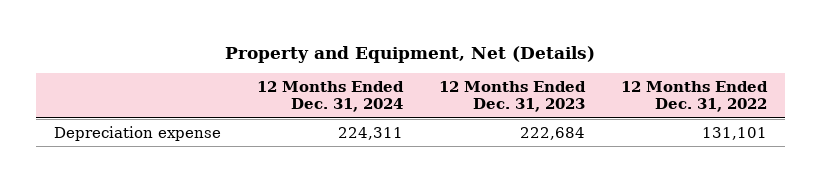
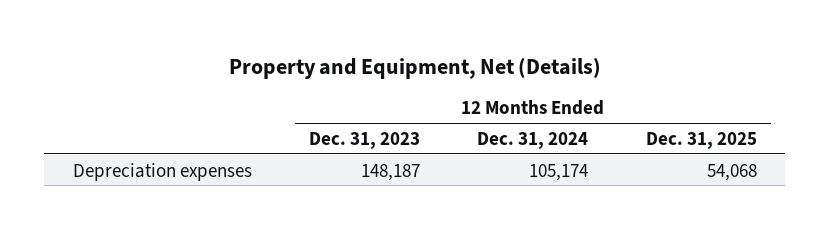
[620,81,768,113] 12 Months Ended Dec. 31, 2022 -> none
none -> [645,131,757,149] Dec. 31, 2025
[53,126,221,142] Depreciation expense -> [72,162,252,181] Depreciation expenses
[337,127,403,141] 224,311 -> [529,163,589,181] 105,174
[519,127,585,141] 222,684 -> [360,163,420,181] 148,187

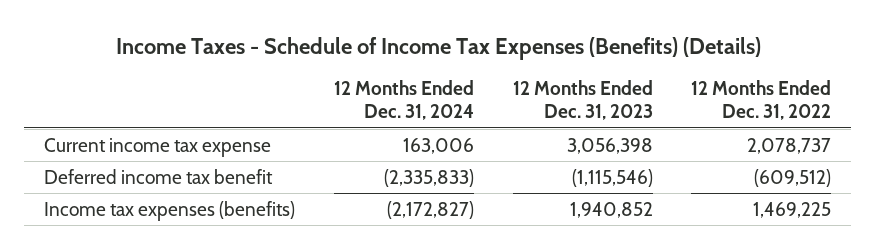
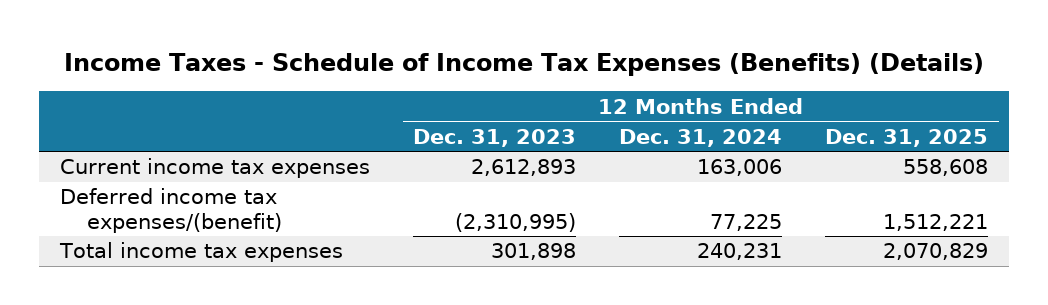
[691,80,832,121] 12 Months Ended Dec. 31, 2022 -> none
none -> [824,128,988,147] Dec. 31, 2025
[43,137,271,157] Current income tax expense -> [60,158,371,179] Current income tax expenses
[566,137,653,154] 3,056,398 -> [471,159,577,177] 2,612,893
[43,168,273,184] Deferred income tax benefit -> [60,188,282,233] Deferred income tax expenses/(benefit)
[383,168,474,187] (2,335,833) -> [710,213,783,231] 77,225
[571,168,653,187] (1,115,546) -> [455,212,577,232] (2,310,995)
[43,200,295,221] Income tax expenses (benefits) -> [59,242,344,263] Total income tax expenses
[386,200,474,219] (2,172,827) -> [697,243,783,261] 240,231
[569,201,653,218] 1,940,852 -> [491,243,577,261] 301,898

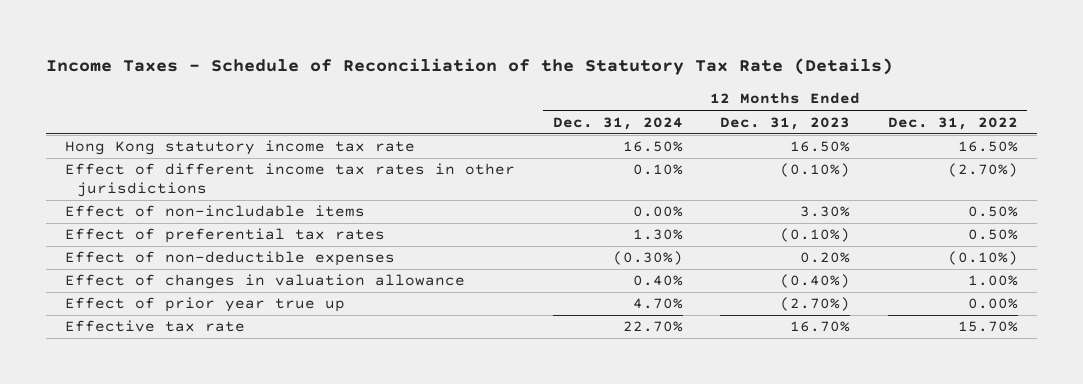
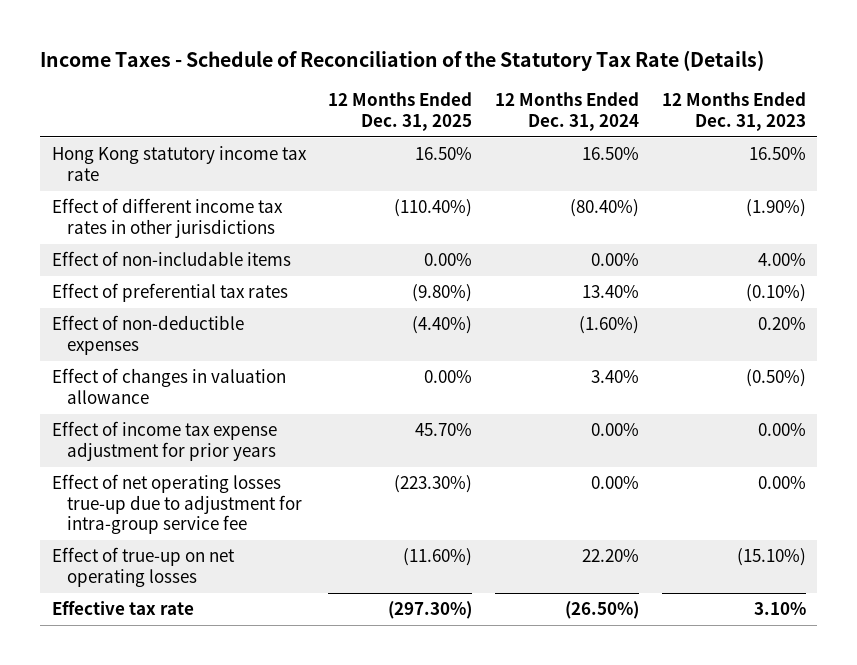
[887,116,1018,130] Dec. 31, 2022 -> none
none -> [328,92,473,131] 12 Months Ended Dec. 31, 2025
[632,164,683,176] 0.10% -> [570,199,640,218] (80.40%)
[780,163,851,178] (0.10%) -> [745,199,806,218] (1.90%)
[800,206,851,218] 3.30% -> [757,253,806,267] 4.00%
[632,229,683,241] 1.30% -> [582,285,640,299] 13.40%
[612,251,683,266] (0.30%) -> [579,316,640,335] (1.60%)
[632,275,683,287] 0.40% -> [591,370,640,384] 3.40%
[780,274,851,289] (0.40%) -> [745,369,806,388] (0.50%)
[64,297,345,313] Effect of prior year true up -> [51,421,277,461] Effect of income tax expense adjustment for prior years
[632,298,683,310] 4.70% -> [591,423,640,437] 0.00%
[780,297,851,312] (2.70%) -> [757,423,806,437] 0.00%
none -> [51,474,302,534] Effect of net operating losses true-up due to adjustment for intra-group service fee
none -> [51,547,235,587] Effect of true-up on net operating losses
[622,321,683,333] 22.70% -> [565,601,640,620] (26.50%)
[790,321,851,333] 16.70% -> [753,602,806,616] 3.10%

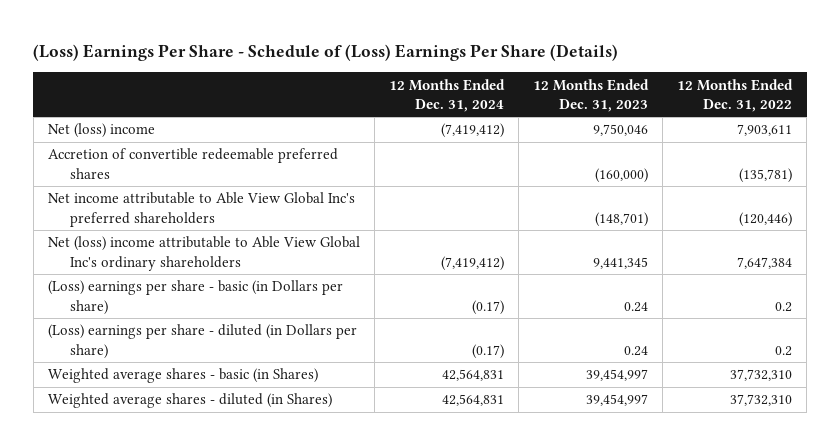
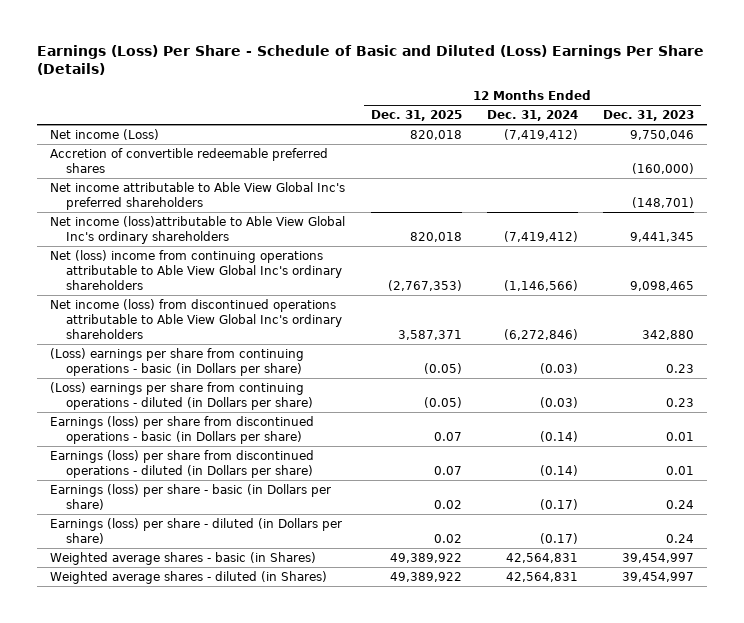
[33,44,619,62] (Loss) Earnings Per Share - Schedule of (Loss) Earnings Per Share (Details) -> [37,44,705,76] Earnings (Loss) Per Share - Schedule of Basic and Diluted (Loss) Earnings Per Share (Details)
[677,78,794,112] 12 Months Ended Dec. 31, 2022 -> none
none -> [370,109,462,121] Dec. 31, 2025
[47,123,155,139] Net (loss) income -> [50,128,160,140] Net income (Loss)
[47,236,360,271] Net (loss) income attributable to Able View Global Inc's ordinary shareholders -> [50,215,346,244] Net income (loss)attributable to Able View Global Inc's ordinary shareholders
none -> [50,249,343,290] Net (loss) income from continuing operations attributable to Able View Global Inc's ordinary shareholders
none -> [50,298,343,339] Net income (loss) from discontinued operations attributable to Able View Global Inc's ordinary shareholders
none -> [50,347,305,376] (Loss) earnings per share from continuing operations - basic (in Dollars per share)
none -> [50,381,314,410] (Loss) earnings per share from continuing operations - diluted (in Dollars per share)
none -> [50,415,315,444] Earnings (loss) per share from discontinued operations - basic (in Dollars per share)
none -> [50,449,315,478] Earnings (loss) per share from discontinued operations - diluted (in Dollars per share)
[47,280,343,315] (Loss) earnings per share - basic (in Dollars per share) -> [50,483,332,510] Earnings (loss) per share - basic (in Dollars per share)
[47,324,357,359] (Loss) earnings per share - diluted (in Dollars per share) -> [50,517,343,544] Earnings (loss) per share - diluted (in Dollars per share)

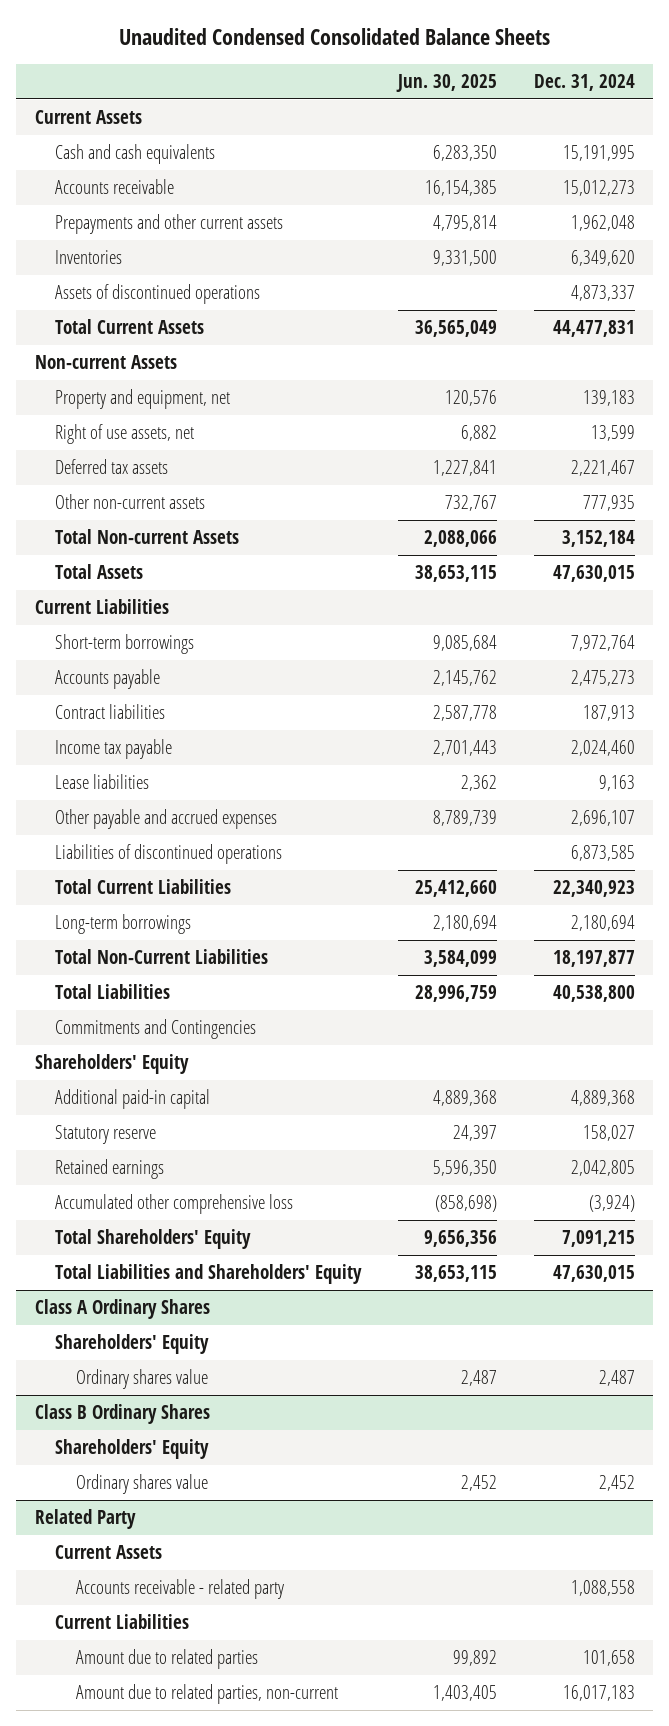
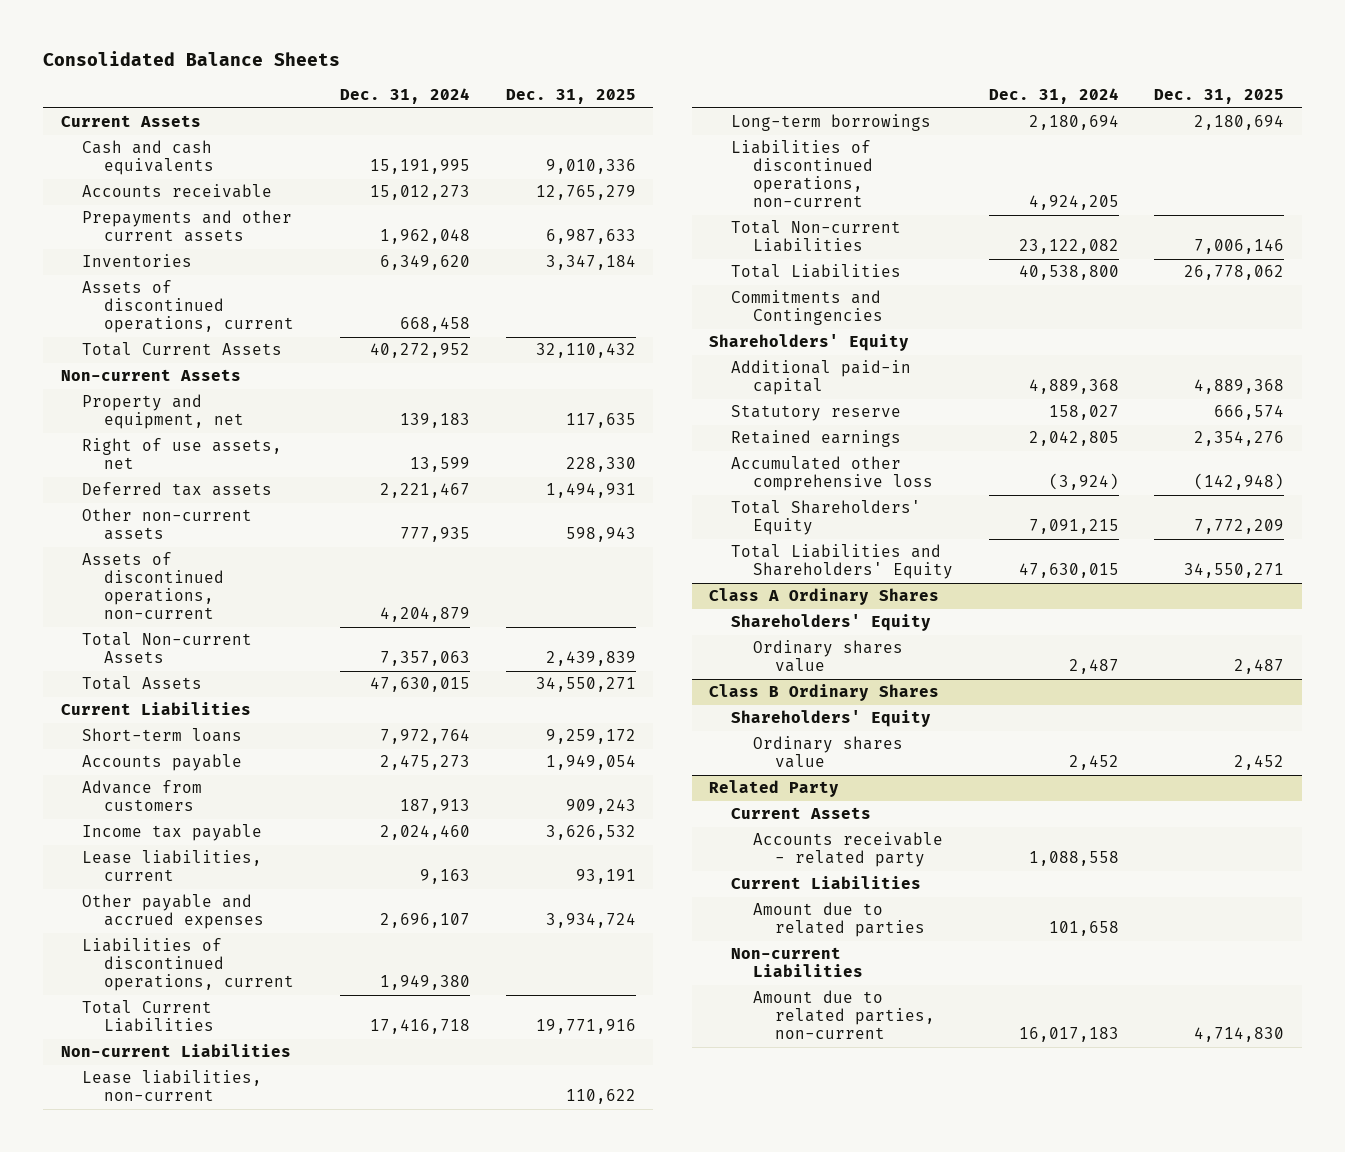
[118,28,550,46] Unaudited Condensed Consolidated Balance Sheets -> [42,51,340,67] Consolidated Balance Sheets
[395,73,497,92] Jun. 30, 2025 -> none
none -> [505,89,636,105] Dec. 31, 2025
[55,284,261,305] Assets of discontinued operations -> [82,280,295,333] Assets of discontinued operations, current
[570,285,635,302] 4,873,337 -> [399,316,470,332] 668,458
[552,320,635,338] 44,477,831 -> [369,343,470,359] 40,272,952
none -> [82,552,225,619] Assets of discontinued operations, non-current
[561,530,635,548] 3,152,184 -> [379,651,470,667] 7,357,063
[55,634,195,655] Short-term borrowings -> [82,728,243,743] Short-term loans
[55,704,166,720] Contract liabilities -> [82,780,203,812] Advance from customers
[55,774,150,790] Lease liabilities -> [82,850,263,882] Lease liabilities, current
[55,844,283,865] Liabilities of discontinued operations -> [82,938,295,991] Liabilities of discontinued operations, current
[570,845,635,862] 6,873,585 -> [379,974,470,990] 1,949,380
[552,880,635,898] 22,340,923 -> [369,1019,470,1035] 17,416,718
none -> [60,1044,291,1058] Non-current Liabilities
none -> [82,1070,263,1102] Lease liabilities, non-current
none -> [731,140,874,207] Liabilities of discontinued operations, non-current
[55,949,269,965] Total Non-Current Liabilities -> [731,220,902,253] Total Non-current Liabilities
[552,950,635,968] 18,197,877 -> [1018,239,1119,255] 23,122,082
none -> [731,947,864,978] Non-current Liabilities

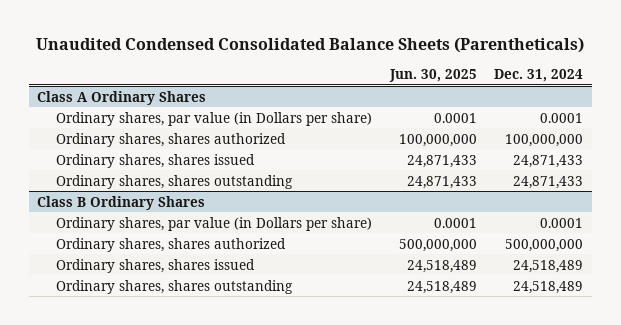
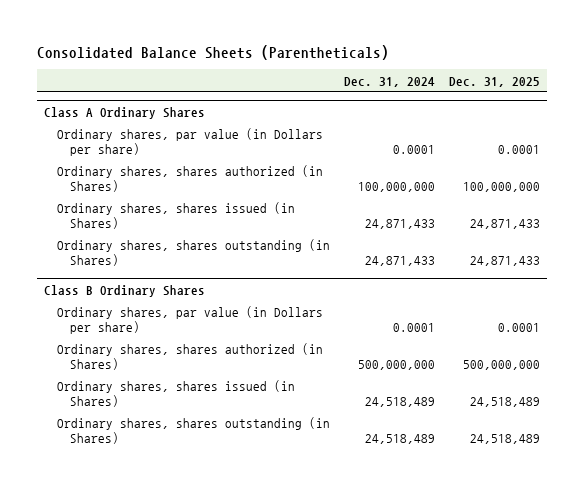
[36,37,585,54] Unaudited Condensed Consolidated Balance Sheets (Parentheticals) -> [37,44,390,60] Consolidated Balance Sheets (Parentheticals)
[388,69,477,83] Jun. 30, 2025 -> none
none -> [448,76,540,87] Dec. 31, 2025
[56,132,287,147] Ordinary shares, shares authorized -> [56,165,323,193] Ordinary shares, shares authorized (in Shares)
[56,153,256,168] Ordinary shares, shares issued -> [56,202,295,230] Ordinary shares, shares issued (in Shares)
[56,174,294,189] Ordinary shares, shares outstanding -> [56,239,330,267] Ordinary shares, shares outstanding (in Shares)
[56,237,287,252] Ordinary shares, shares authorized -> [56,343,323,371] Ordinary shares, shares authorized (in Shares)
[56,258,256,273] Ordinary shares, shares issued -> [56,380,295,408] Ordinary shares, shares issued (in Shares)
[56,279,294,294] Ordinary shares, shares outstanding -> [56,417,330,445] Ordinary shares, shares outstanding (in Shares)

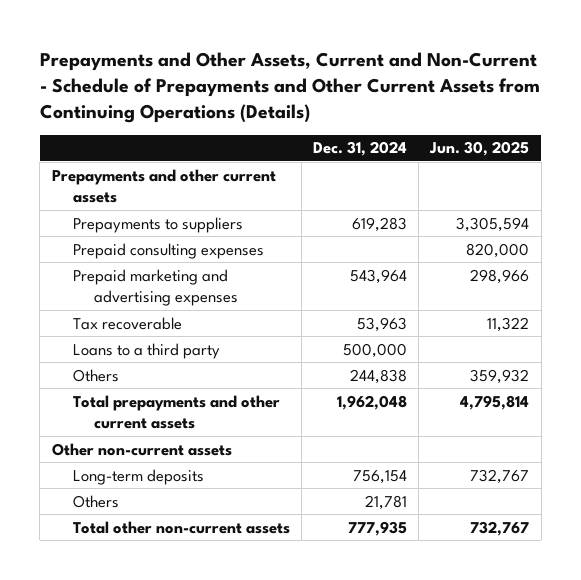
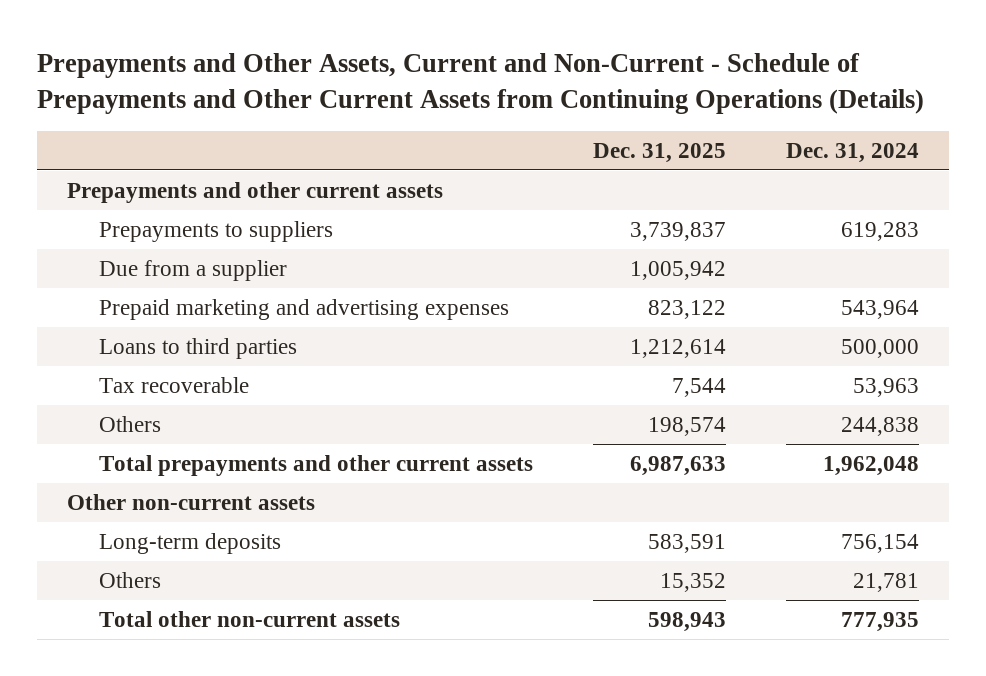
[429,141,530,157] Jun. 30, 2025 -> none
none -> [593,142,727,163] Dec. 31, 2025
[72,242,264,259] Prepaid consulting expenses -> none
none -> [99,259,288,281] Due from a supplier
none -> [99,337,298,359] Loans to third parties
[72,342,220,359] Loans to a third party -> none

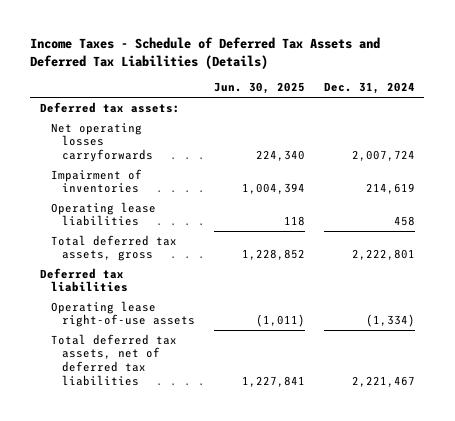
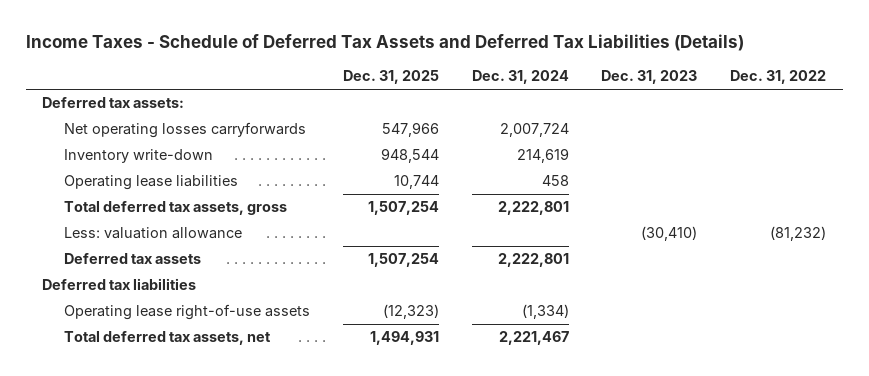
[214,82,306,95] Jun. 30, 2025 -> none
none -> [342,70,439,85] Dec. 31, 2025
none -> [601,70,698,85] Dec. 31, 2023
none -> [730,70,827,85] Dec. 31, 2022
[51,168,143,194] Impairment of inventories -> [63,149,213,164] Inventory write-down
none -> [63,227,242,240] Less: valuation allowance
none -> [63,253,201,265] Deferred tax assets
[51,333,178,386] Total deferred tax assets, net of deferred tax liabilities -> [63,331,271,346] Total deferred tax assets, net

